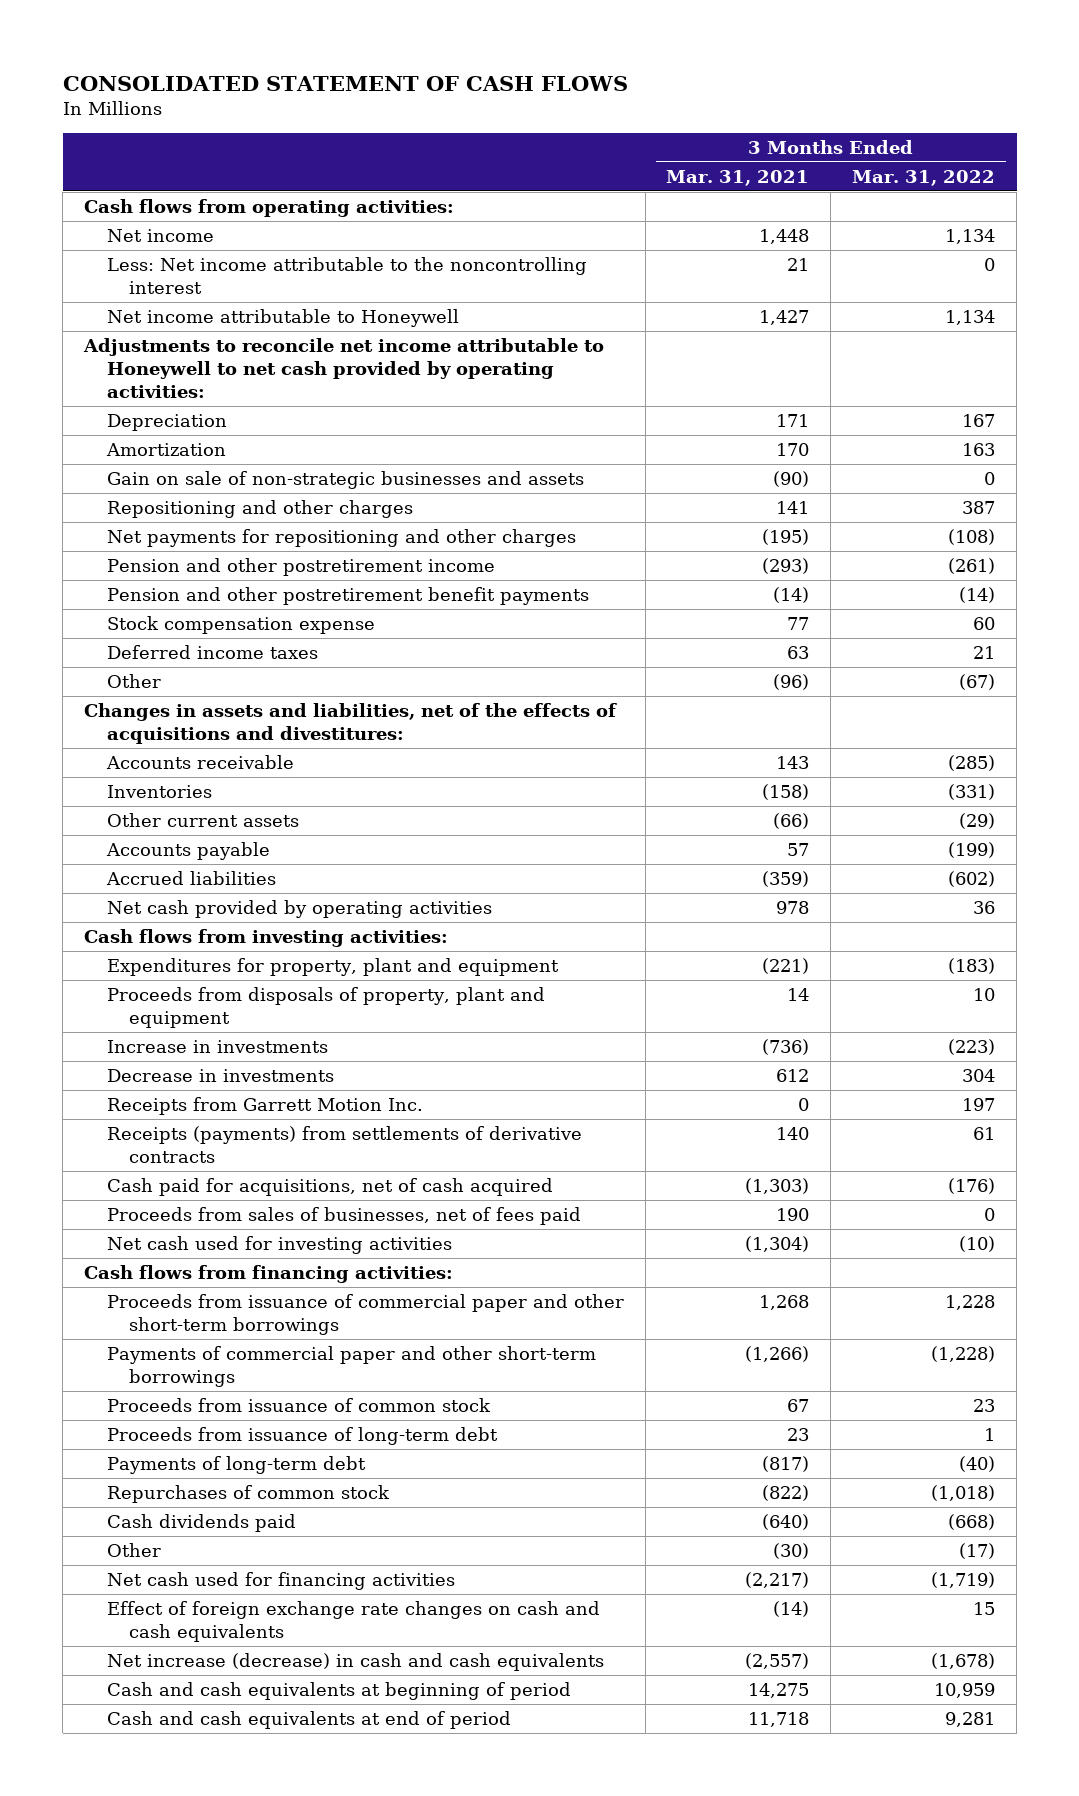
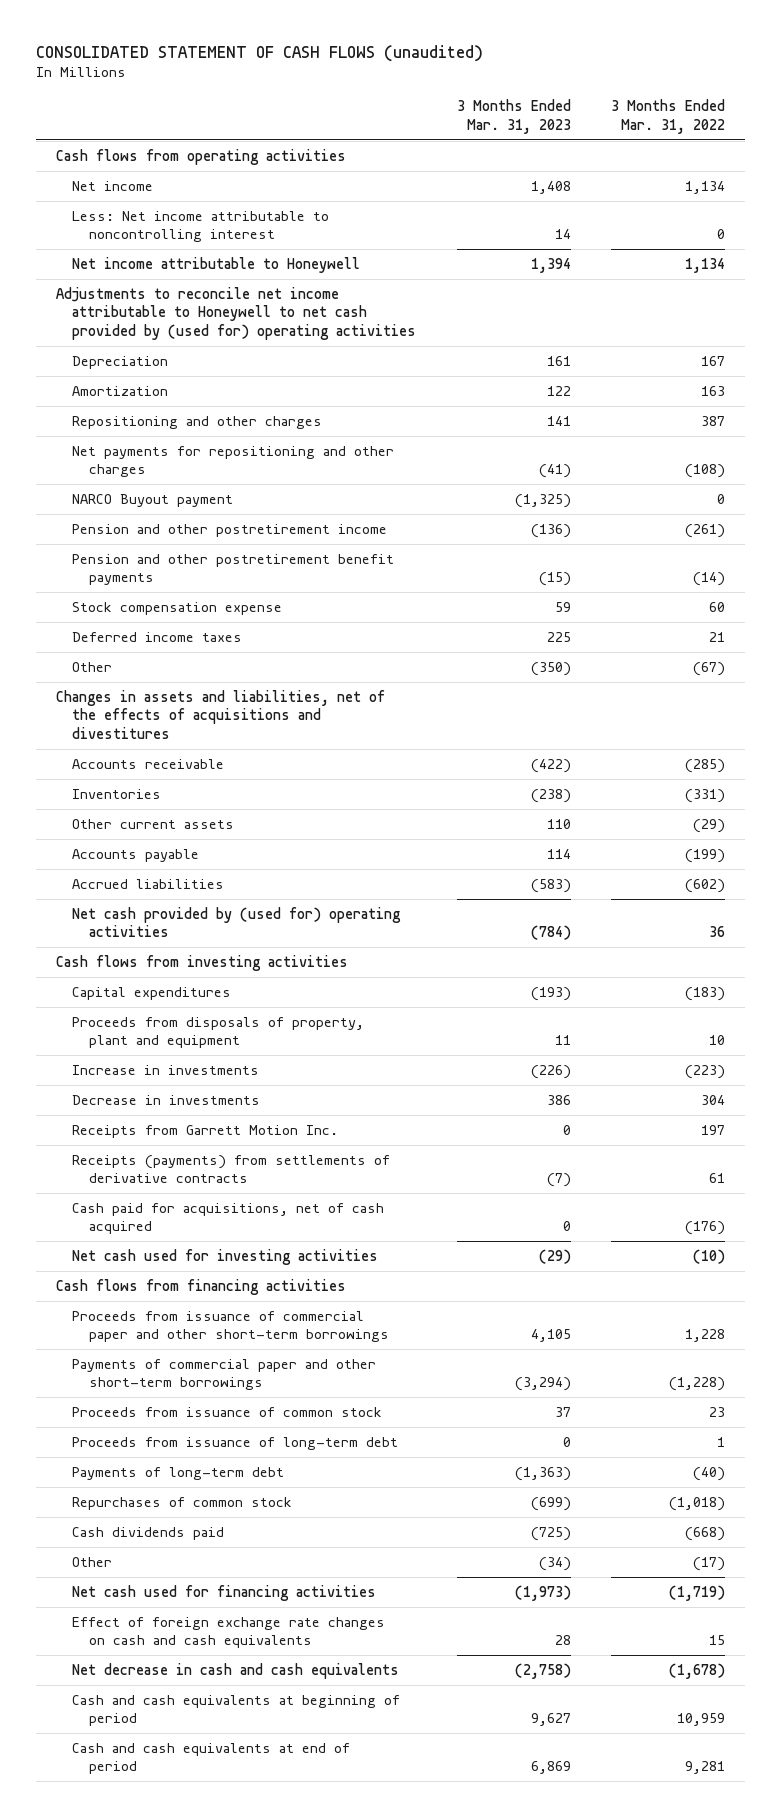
[62,75,628,91] CONSOLIDATED STATEMENT OF CASH FLOWS -> [35,44,483,62] CONSOLIDATED STATEMENT OF CASH FLOWS (unaudited)
[666,169,810,186] Mar. 31, 2021 -> none
none -> [456,99,571,134] 3 Months Ended Mar. 31, 2023
[84,199,455,218] Cash flows from operating activities: -> [55,148,346,165] Cash flows from operating activities
[106,257,587,295] Less: Net income attributable to the noncontrolling interest -> [72,210,330,243] Less: Net income attributable to noncontrolling interest
[83,338,605,399] Adjustments to reconcile net income attributable to Honeywell to net cash provided by operating activities: -> [55,286,417,340] Adjustments to reconcile net income attributable to Honeywell to net cash provided by (used for) operating activities
[106,471,584,490] Gain on sale of non-strategic businesses and assets -> none
none -> [72,493,234,507] NARCO Buyout payment
[84,703,618,745] Changes in assets and liabilities, net of the effects of acquisitions and divestitures: -> [55,689,385,739] Changes in assets and liabilities, net of the effects of acquisitions and divestitures
[106,900,492,919] Net cash provided by operating activities -> [72,906,402,938] Net cash provided by (used for) operating activities
[84,929,449,948] Cash flows from investing activities: -> [55,954,348,971] Cash flows from investing activities
[106,958,559,977] Expenditures for property, plant and equipment -> [72,986,232,1000] Capital expenditures
[106,1207,581,1226] Proceeds from sales of businesses, net of fees paid -> none
[84,1265,454,1284] Cash flows from financing activities: -> [55,1278,346,1295] Cash flows from financing activities
[106,1653,604,1672] Net increase (decrease) in cash and cash equivalents -> [72,1662,400,1679] Net decrease in cash and cash equivalents

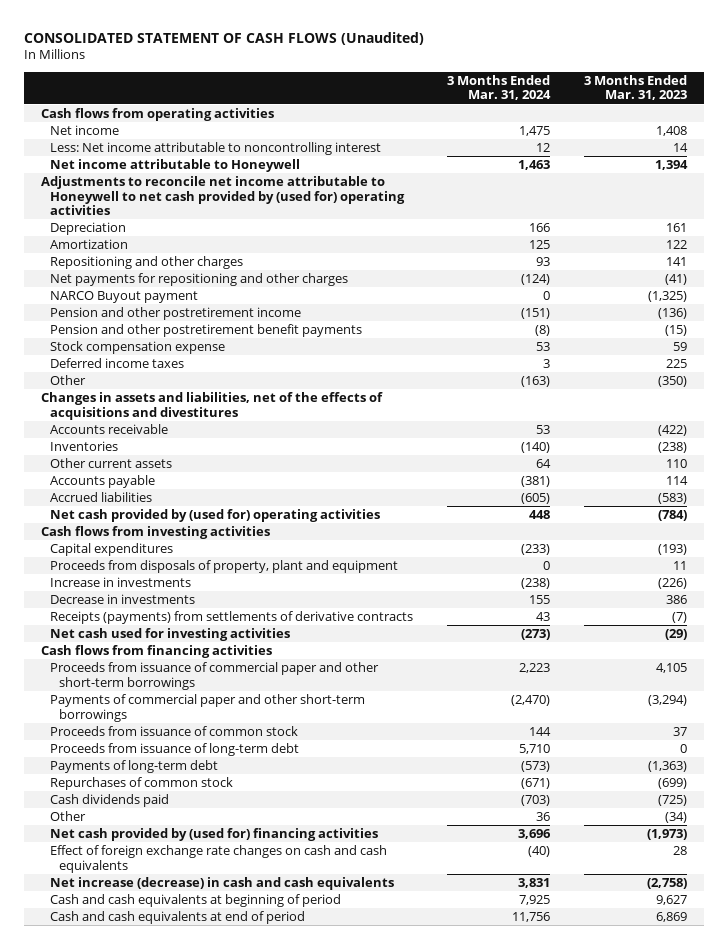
[35,44,483,62] CONSOLIDATED STATEMENT OF CASH FLOWS (unaudited) -> [23,31,424,45] CONSOLIDATED STATEMENT OF CASH FLOWS (Unaudited)
[611,99,726,134] 3 Months Ended Mar. 31, 2022 -> none
none -> [447,74,552,101] 3 Months Ended Mar. 31, 2024
[72,1124,339,1138] Receipts from Garrett Motion Inc. -> none
[72,1202,385,1235] Cash paid for acquisitions, net of cash acquired -> none
[72,1584,377,1601] Net cash used for financing activities -> [50,828,379,842] Net cash provided by (used for) financing activities
[72,1662,400,1679] Net decrease in cash and cash equivalents -> [50,877,395,891] Net increase (decrease) in cash and cash equivalents

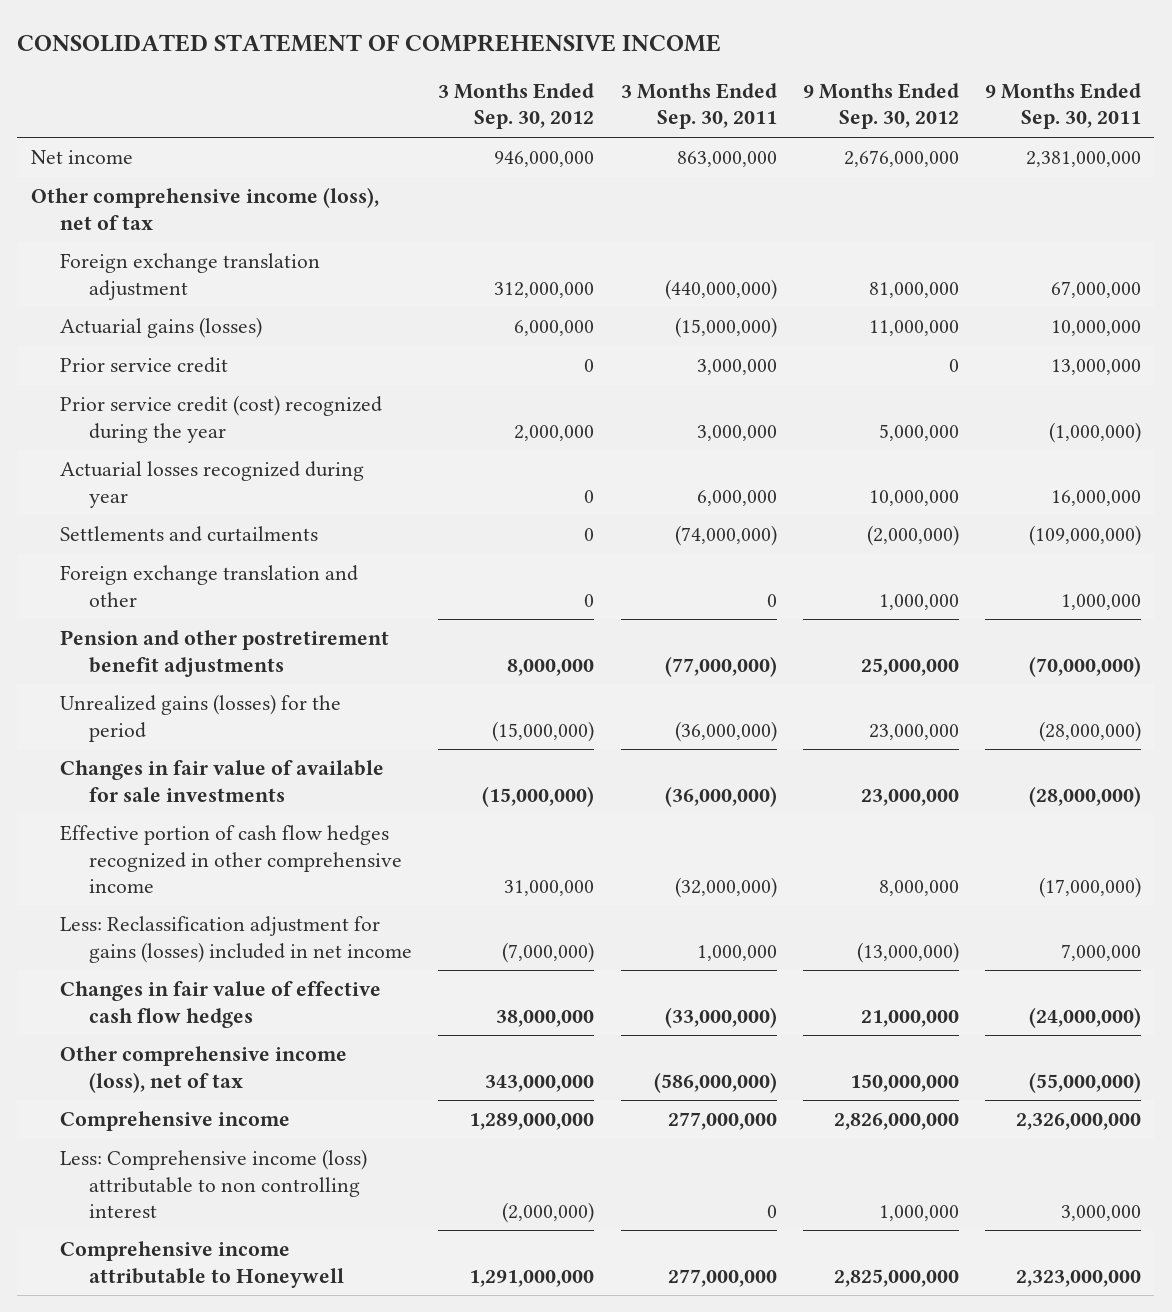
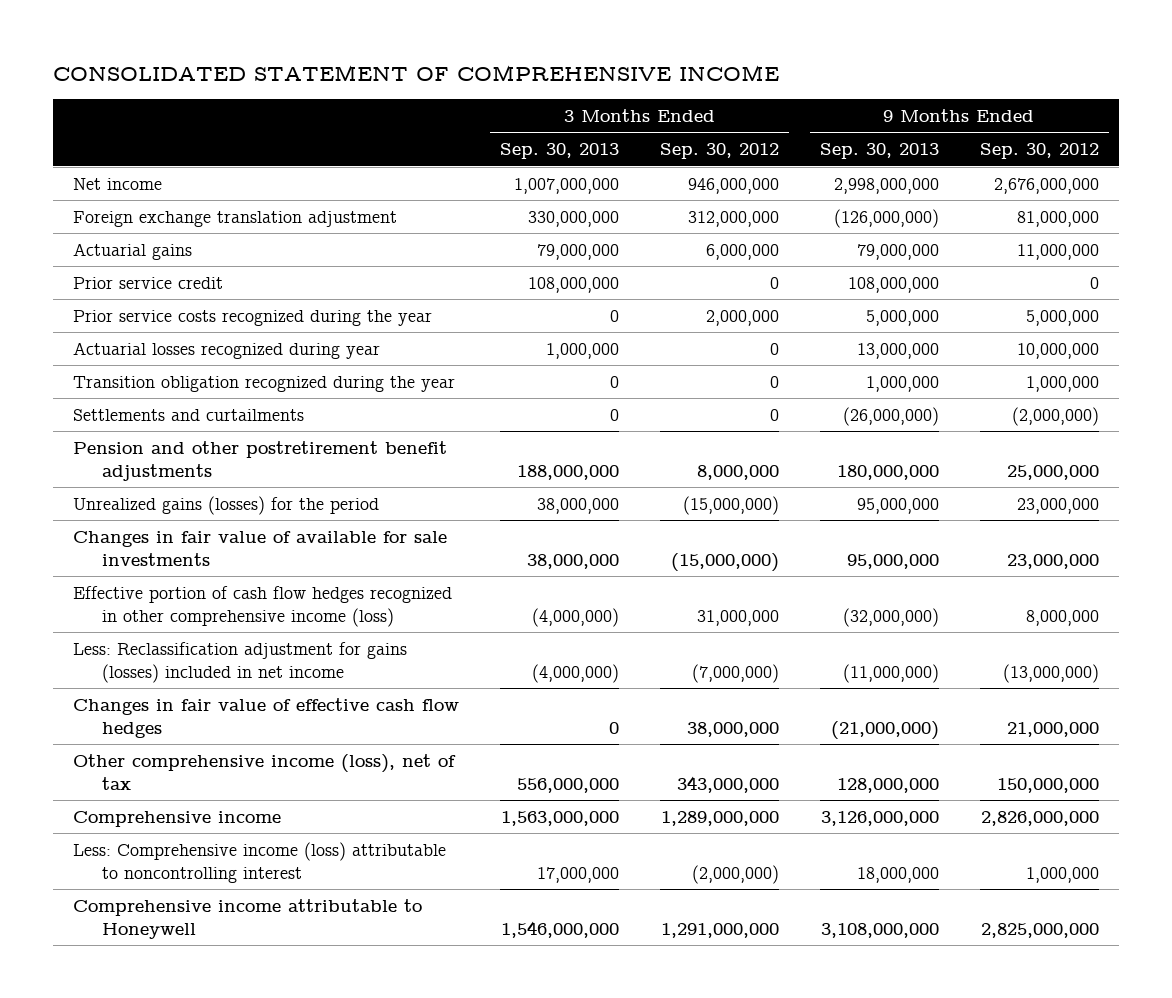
[620,83,777,130] 3 Months Ended Sep. 30, 2011 -> none
[985,83,1142,130] 9 Months Ended Sep. 30, 2011 -> none
none -> [500,143,620,160] Sep. 30, 2013
none -> [820,143,940,160] Sep. 30, 2013
[30,187,379,230] Other comprehensive income (loss), net of tax -> none
[59,317,262,339] Actuarial gains (losses) -> [73,242,193,260] Actuarial gains
[59,395,382,443] Prior service credit (cost) recognized during the year -> [73,309,433,326] Prior service costs recognized during the year
none -> [73,375,456,392] Transition obligation recognized during the year
[59,565,358,607] Foreign exchange translation and other -> none
[59,825,403,893] Effective portion of cash flow hedges recognized in other comprehensive income -> [73,585,453,627] Effective portion of cash flow hedges recognized in other comprehensive income (loss)
[59,1149,367,1218] Less: Comprehensive income (loss) attributable to non controlling interest -> [73,841,447,883] Less: Comprehensive income (loss) attributable to noncontrolling interest

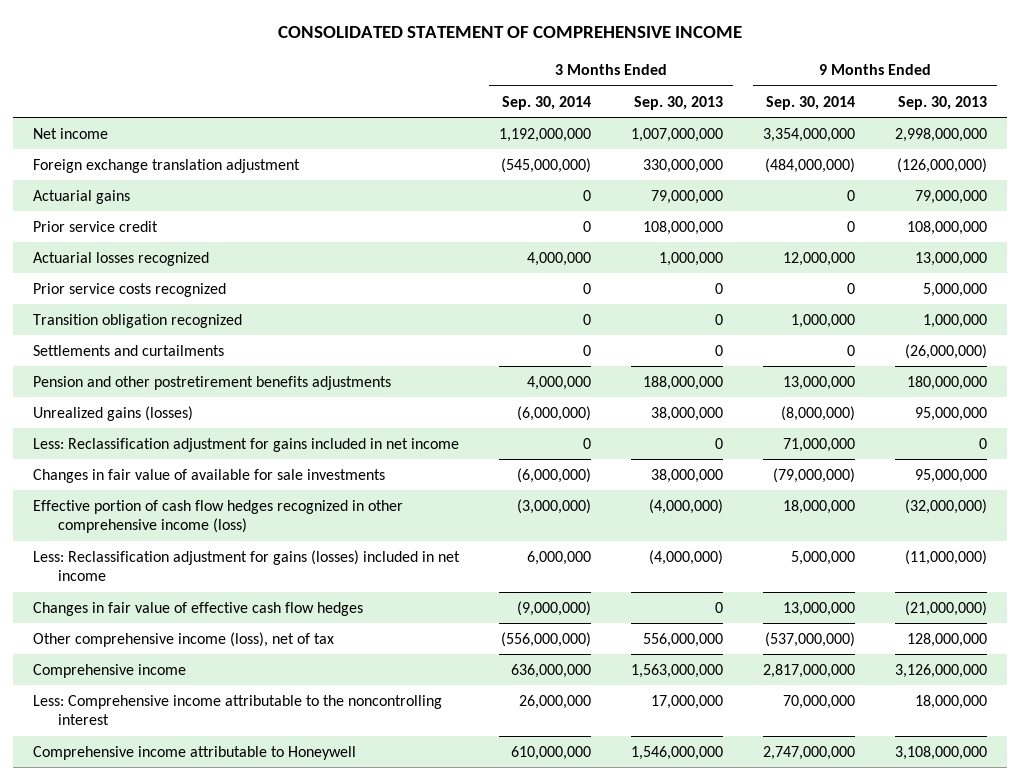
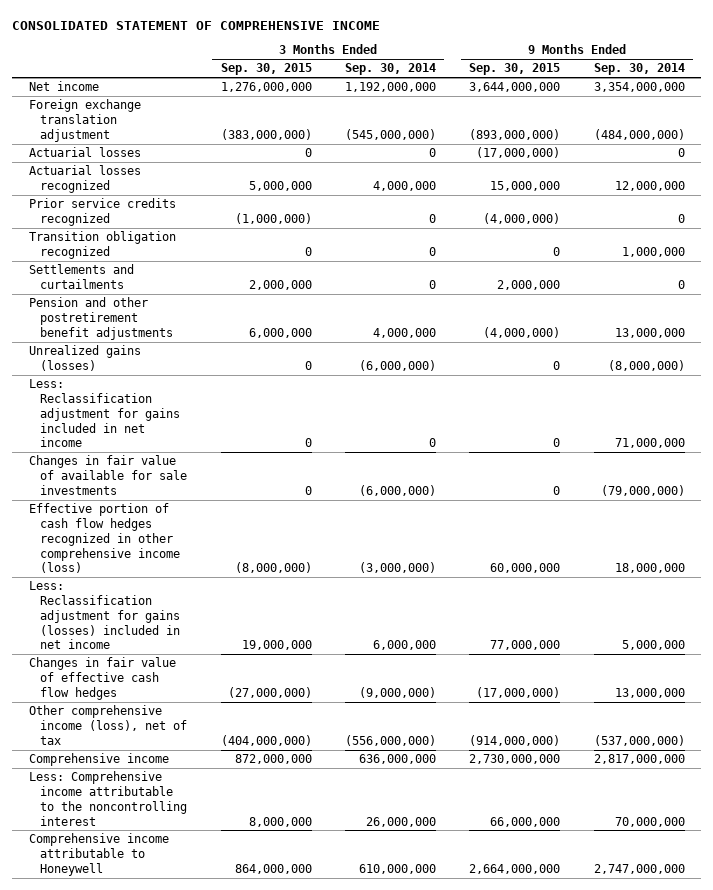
[634,95,724,110] Sep. 30, 2013 -> none
[898,95,988,110] Sep. 30, 2013 -> none
none -> [220,63,312,76] Sep. 30, 2015
none -> [469,63,561,76] Sep. 30, 2015
[33,220,159,232] Prior service credit -> none
[33,189,131,204] Actuarial gains -> [28,147,141,158] Actuarial losses
[33,282,227,297] Prior service costs recognized -> [28,198,176,226] Prior service credits recognized
[33,375,392,390] Pension and other postretirement benefits adjustments -> [28,297,174,340] Pension and other postretirement benefit adjustments

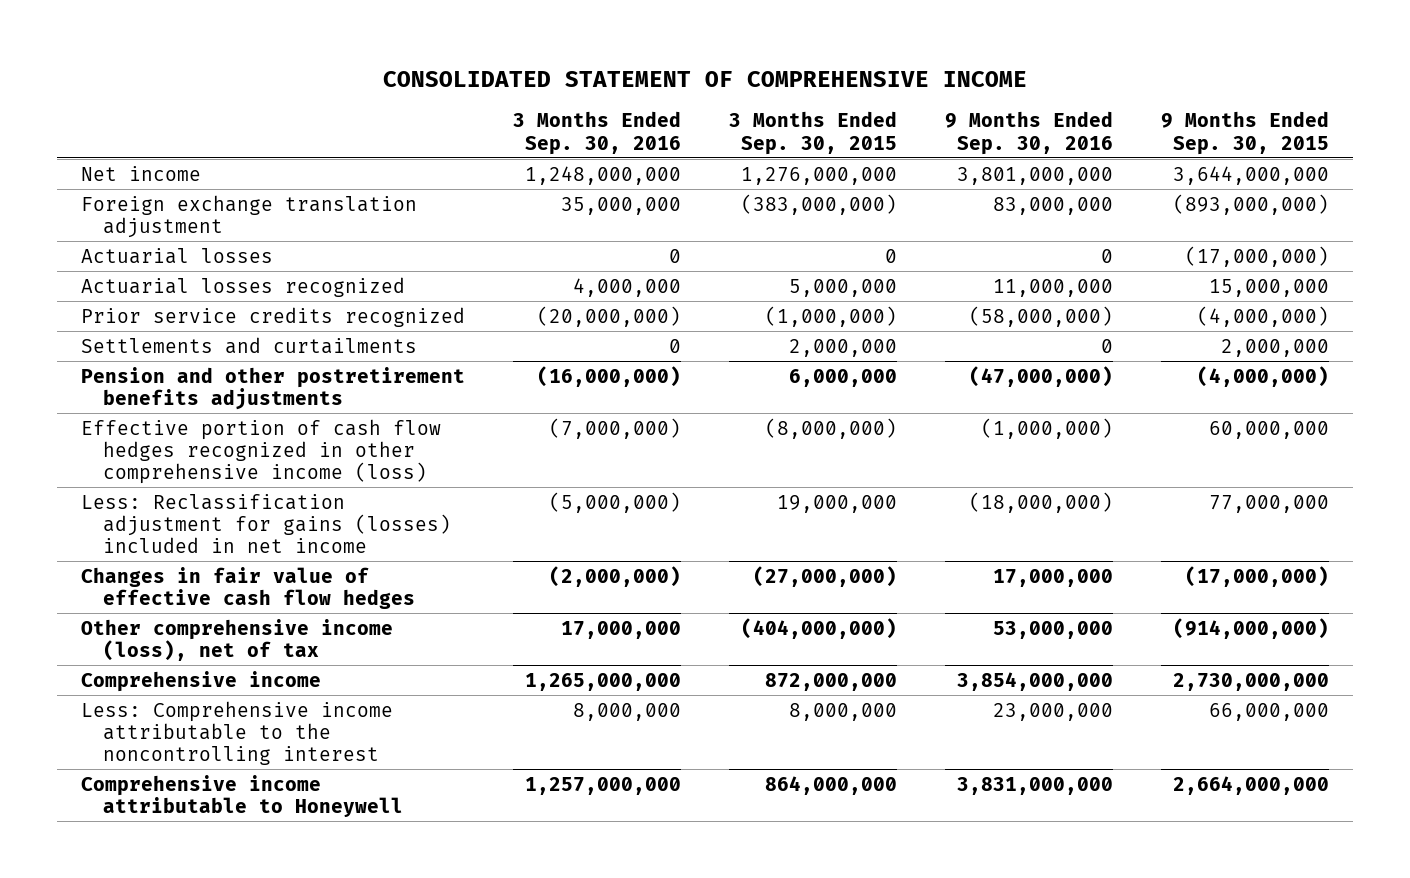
[344,63,436,76] Sep. 30, 2014 -> none
[593,63,685,76] Sep. 30, 2014 -> none
none -> [513,111,682,155] 3 Months Ended Sep. 30, 2016
none -> [944,111,1113,155] 9 Months Ended Sep. 30, 2016
[28,231,176,259] Transition obligation recognized -> none
[28,345,141,371] Unrealized gains (losses) -> none
[28,379,181,448] Less: Reclassification adjustment for gains included in net income -> none
[28,455,188,495] Changes in fair value of available for sale investments -> none
[28,297,174,340] Pension and other postretirement benefit adjustments -> [81,366,466,410] Pension and other postretirement benefits adjustments

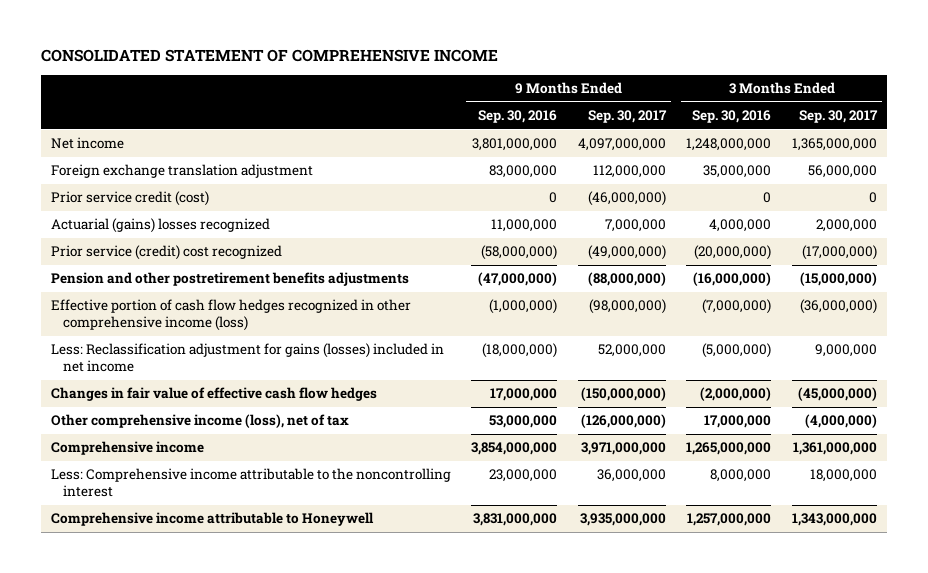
[729,111,898,155] 3 Months Ended Sep. 30, 2015 -> none
[1160,111,1329,155] 9 Months Ended Sep. 30, 2015 -> none
none -> [587,110,667,124] Sep. 30, 2017
none -> [798,110,878,124] Sep. 30, 2017
[81,247,274,264] Actuarial losses -> none
[81,336,418,354] Settlements and curtailments -> none
none -> [50,191,209,207] Prior service credit (cost)
[81,276,406,297] Actuarial losses recognized -> [50,218,270,234] Actuarial (gains) losses recognized
[81,306,466,327] Prior service credits recognized -> [50,245,282,261] Prior service (credit) cost recognized

